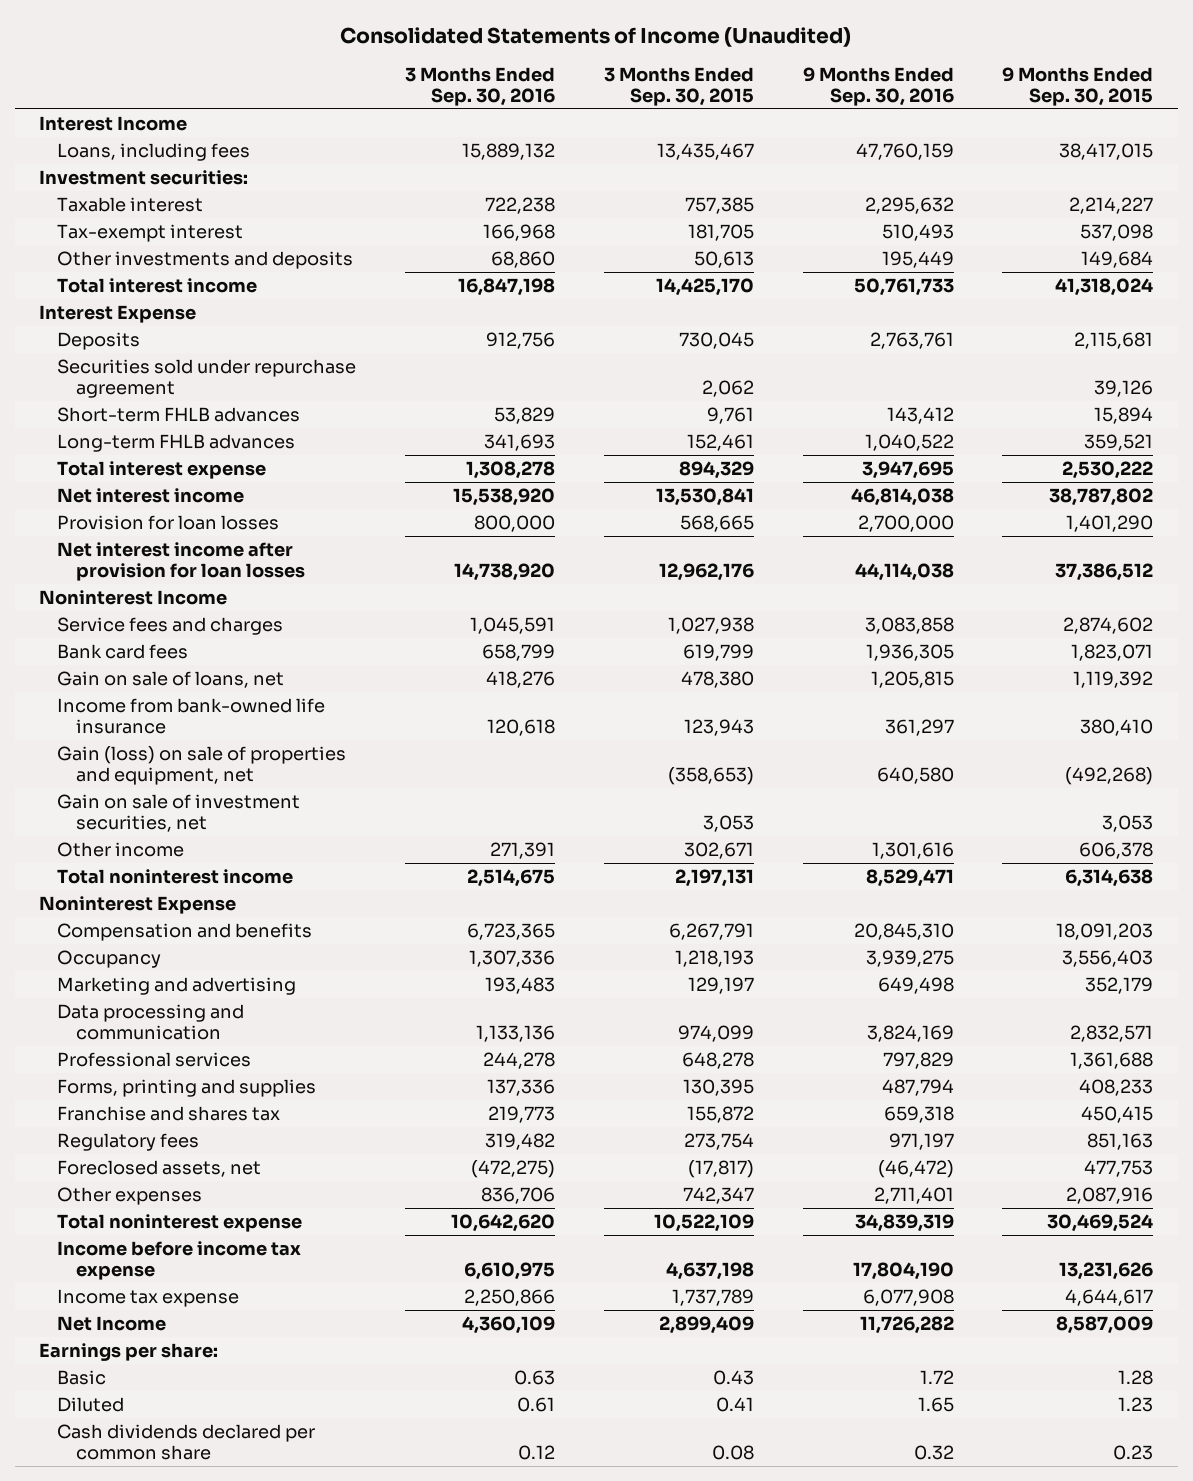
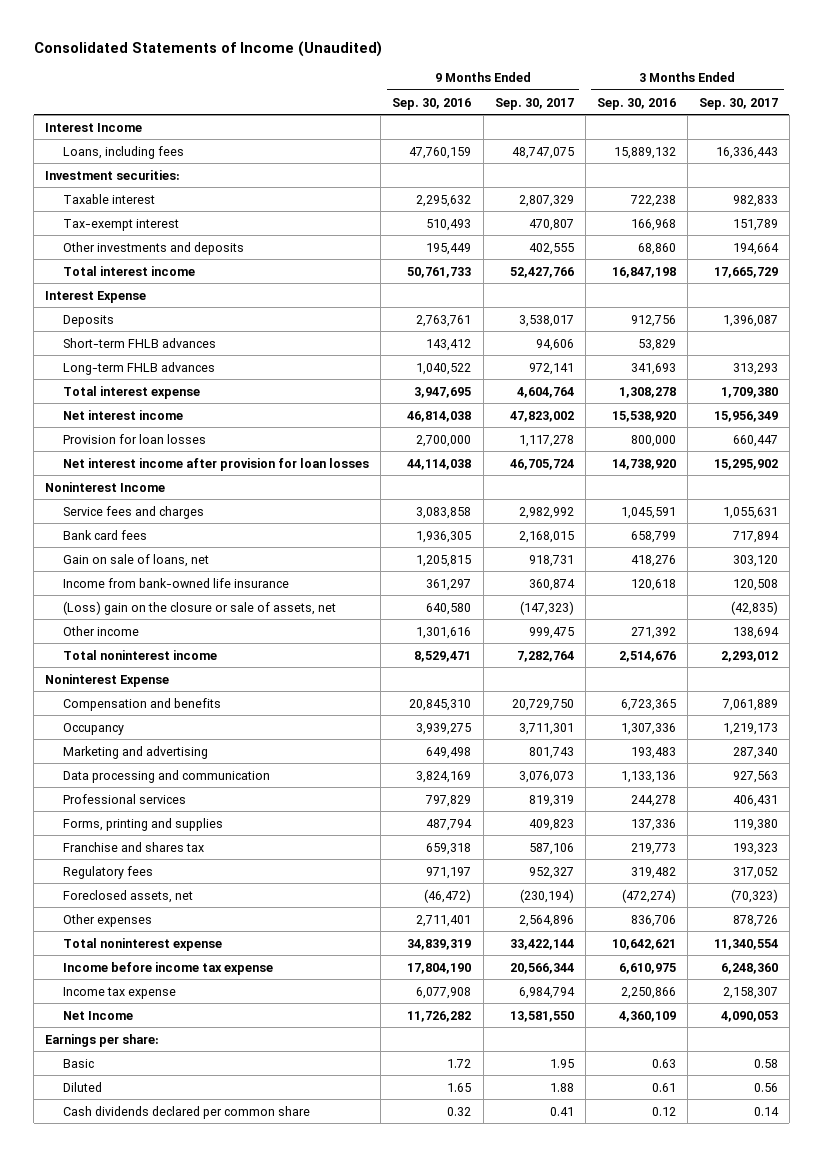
[603,66,754,106] 3 Months Ended Sep. 30, 2015 -> none
[1002,66,1154,106] 9 Months Ended Sep. 30, 2015 -> none
none -> [494,97,574,110] Sep. 30, 2017
none -> [698,97,778,110] Sep. 30, 2017
[57,359,357,399] Securities sold under repurchase agreement -> none
[57,794,301,833] Gain on sale of investment securities, net -> none
[57,746,347,786] Gain (loss) on sale of properties and equipment, net -> [63,600,337,615] (Loss) gain on the closure or sale of assets, net
[490,842,556,860] 271,391 -> [630,626,676,639] 271,392
[467,869,556,888] 2,514,675 -> [618,650,676,662] 2,514,676
[471,1160,556,1179] (472,275) -> [621,888,676,903] (472,274)
[451,1214,556,1233] 10,642,620 -> [611,938,676,950] 10,642,621

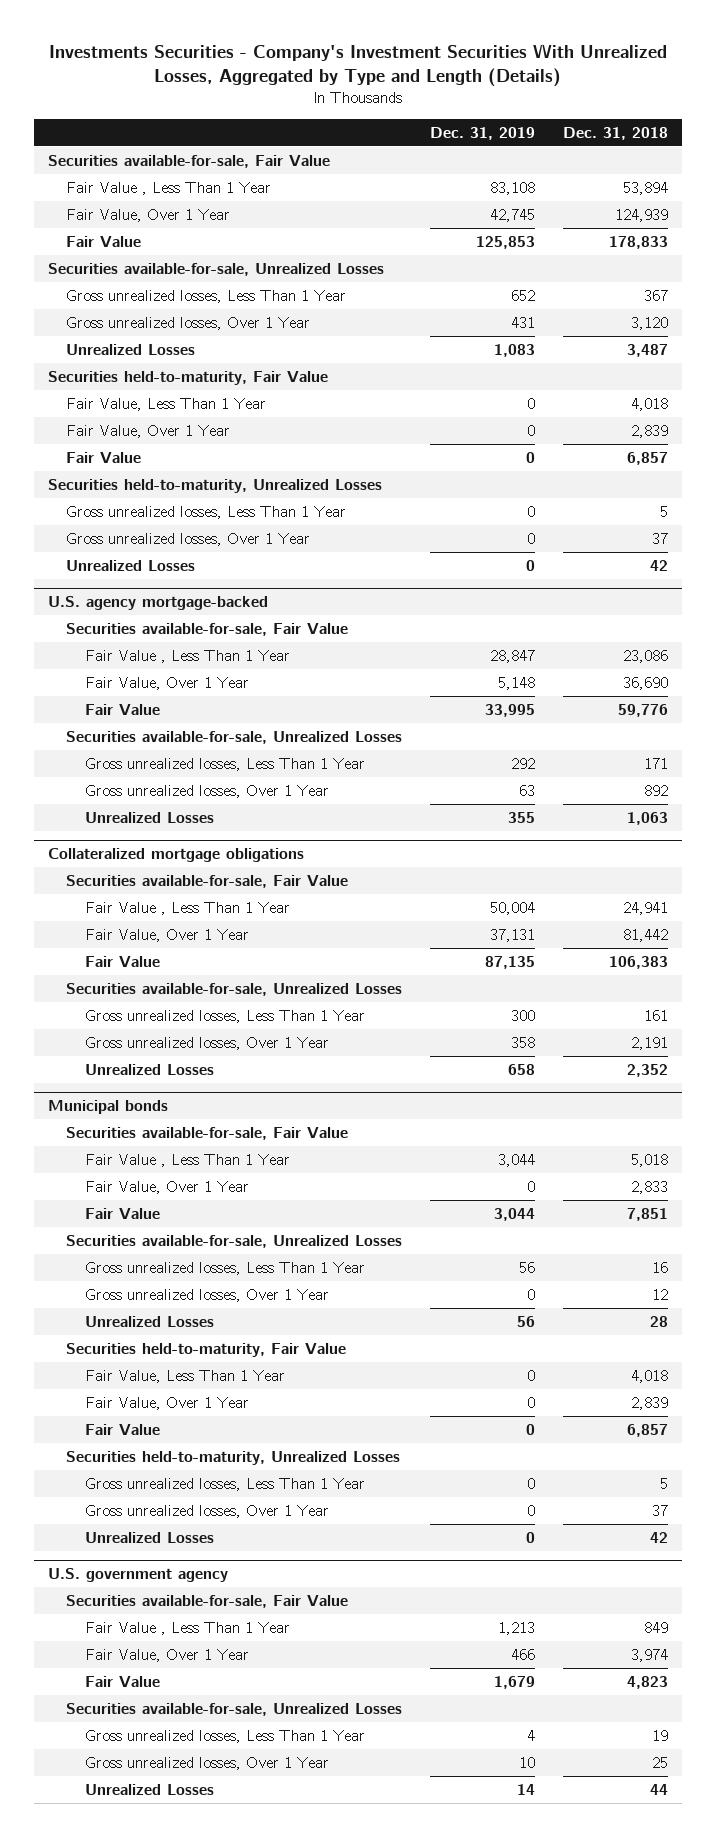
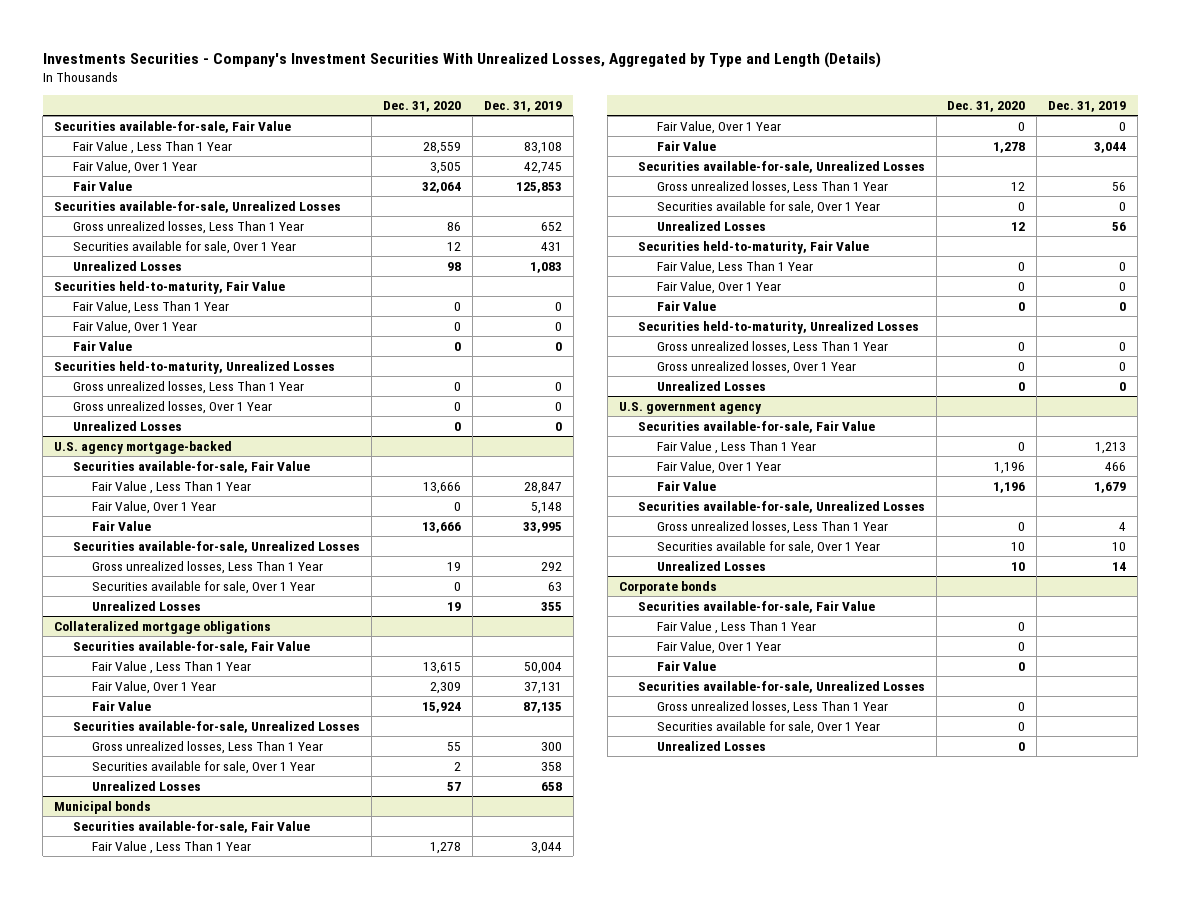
[562,126,668,140] Dec. 31, 2018 -> none
none -> [382,101,461,113] Dec. 31, 2020
[66,316,311,330] Gross unrealized losses, Over 1 Year -> [73,240,297,254] Securities available for sale, Over 1 Year
[84,784,329,798] Gross unrealized losses, Over 1 Year -> [92,580,316,594] Securities available for sale, Over 1 Year
[84,1036,329,1050] Gross unrealized losses, Over 1 Year -> [92,760,316,774] Securities available for sale, Over 1 Year
[84,1288,329,1302] Gross unrealized losses, Over 1 Year -> [656,200,880,214] Securities available for sale, Over 1 Year
[84,1756,329,1770] Gross unrealized losses, Over 1 Year -> [656,540,880,554] Securities available for sale, Over 1 Year
none -> [618,580,717,594] Corporate bonds
none -> [637,600,875,613] Securities available-for-sale, Fair Value
none -> [656,620,816,634] Fair Value , Less Than 1 Year
none -> [656,640,781,654] Fair Value, Over 1 Year
none -> [656,660,716,671] Fair Value
none -> [637,680,925,693] Securities available-for-sale, Unrealized Losses
none -> [656,700,888,714] Gross unrealized losses, Less Than 1 Year
none -> [656,720,880,734] Securities available for sale, Over 1 Year
none -> [656,740,766,751] Unrealized Losses

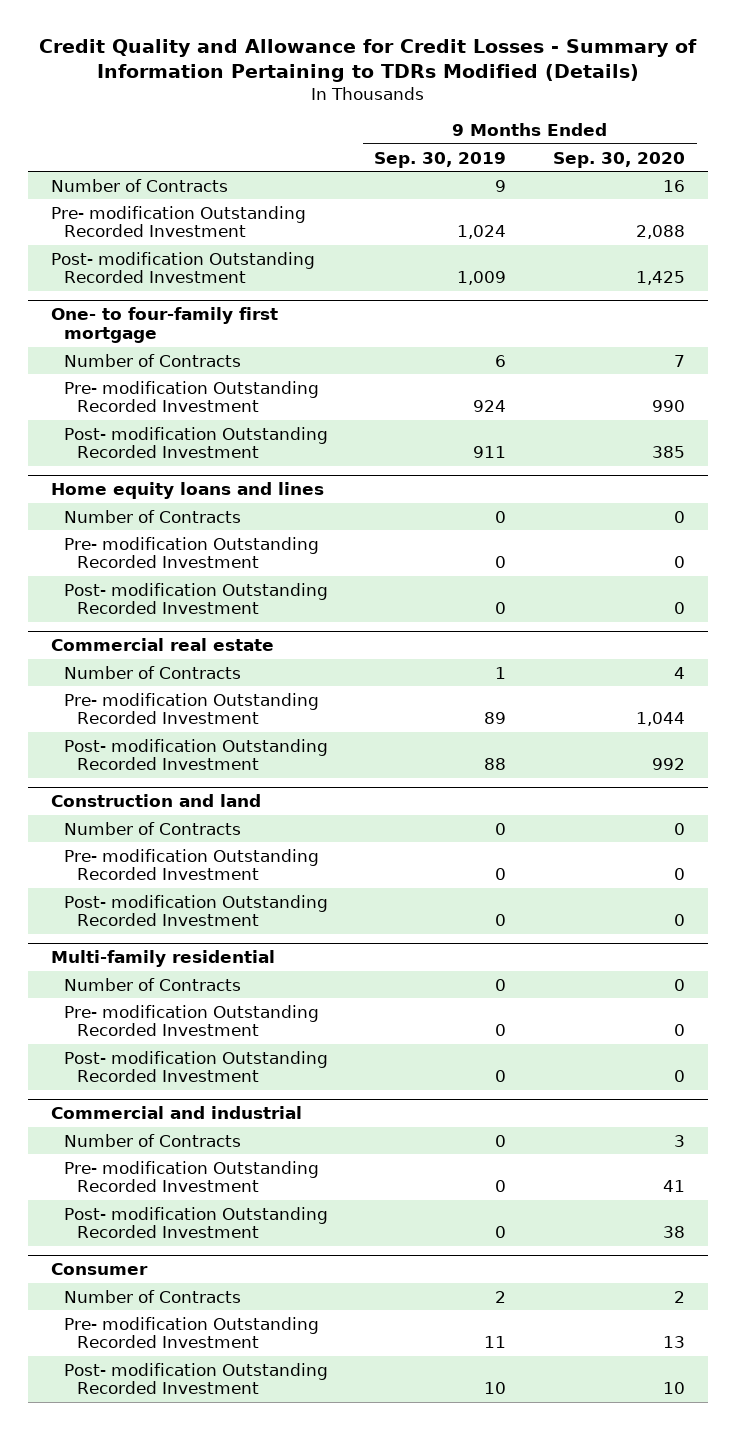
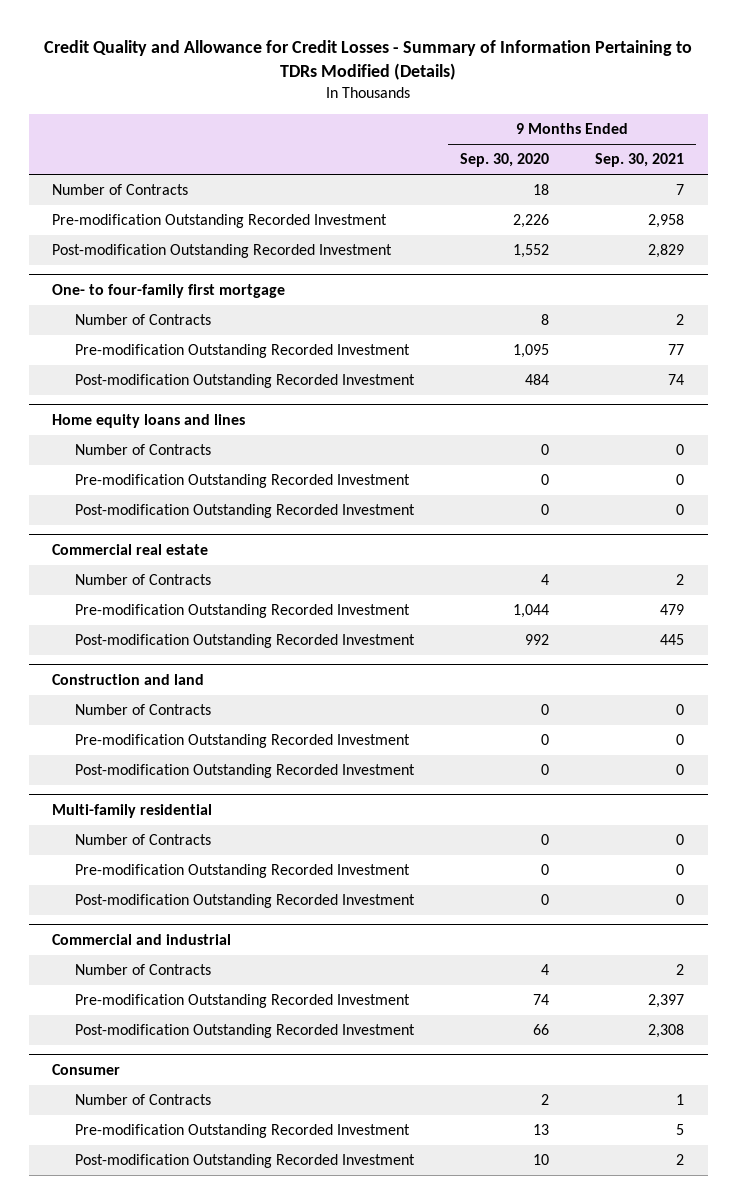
[374,151,507,168] Sep. 30, 2019 -> none
none -> [595,153,685,168] Sep. 30, 2021
[662,179,685,192] 16 -> [533,184,550,196] 18
[50,205,306,238] Pre- modification Outstanding Recorded Investment -> [51,214,387,229] Pre-modification Outstanding Recorded Investment
[635,225,685,240] 2,088 -> [513,214,550,229] 2,226
[50,251,315,284] Post- modification Outstanding Recorded Investment -> [51,244,392,259] Post-modification Outstanding Recorded Investment
[635,271,685,286] 1,425 -> [513,244,550,259] 1,552
[673,354,685,367] 7 -> [541,314,550,326] 8
[63,380,319,413] Pre- modification Outstanding Recorded Investment -> [74,344,410,359] Pre-modification Outstanding Recorded Investment
[651,400,685,413] 990 -> [513,344,550,359] 1,095
[63,426,328,459] Post- modification Outstanding Recorded Investment -> [74,374,415,389] Post-modification Outstanding Recorded Investment
[651,446,685,459] 385 -> [525,374,550,386] 484
[63,536,319,569] Pre- modification Outstanding Recorded Investment -> [74,474,410,489] Pre-modification Outstanding Recorded Investment
[63,582,328,615] Post- modification Outstanding Recorded Investment -> [74,504,415,519] Post-modification Outstanding Recorded Investment
[63,692,319,725] Pre- modification Outstanding Recorded Investment -> [74,604,410,619] Pre-modification Outstanding Recorded Investment
[63,738,328,771] Post- modification Outstanding Recorded Investment -> [74,634,415,649] Post-modification Outstanding Recorded Investment
[63,848,319,881] Pre- modification Outstanding Recorded Investment -> [74,734,410,749] Pre-modification Outstanding Recorded Investment
[63,894,328,927] Post- modification Outstanding Recorded Investment -> [74,764,415,779] Post-modification Outstanding Recorded Investment
[63,1004,319,1037] Pre- modification Outstanding Recorded Investment -> [74,864,410,879] Pre-modification Outstanding Recorded Investment
[63,1050,328,1083] Post- modification Outstanding Recorded Investment -> [74,894,415,909] Post-modification Outstanding Recorded Investment
[673,1134,685,1147] 3 -> [541,964,550,976] 4
[63,1160,319,1193] Pre- modification Outstanding Recorded Investment -> [74,994,410,1009] Pre-modification Outstanding Recorded Investment
[662,1180,685,1193] 41 -> [533,994,550,1006] 74
[63,1206,328,1239] Post- modification Outstanding Recorded Investment -> [74,1024,415,1039] Post-modification Outstanding Recorded Investment
[662,1226,685,1239] 38 -> [533,1024,550,1036] 66
[63,1316,319,1349] Pre- modification Outstanding Recorded Investment -> [74,1124,410,1139] Pre-modification Outstanding Recorded Investment
[63,1362,328,1395] Post- modification Outstanding Recorded Investment -> [74,1154,415,1169] Post-modification Outstanding Recorded Investment

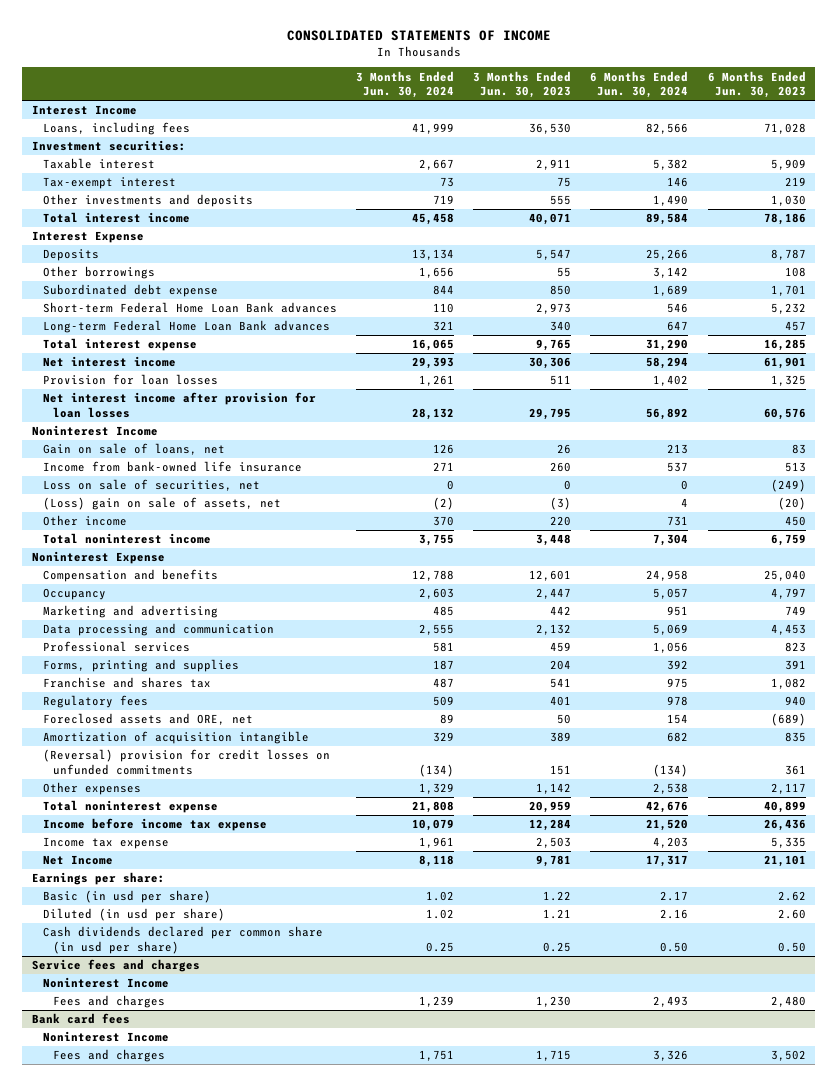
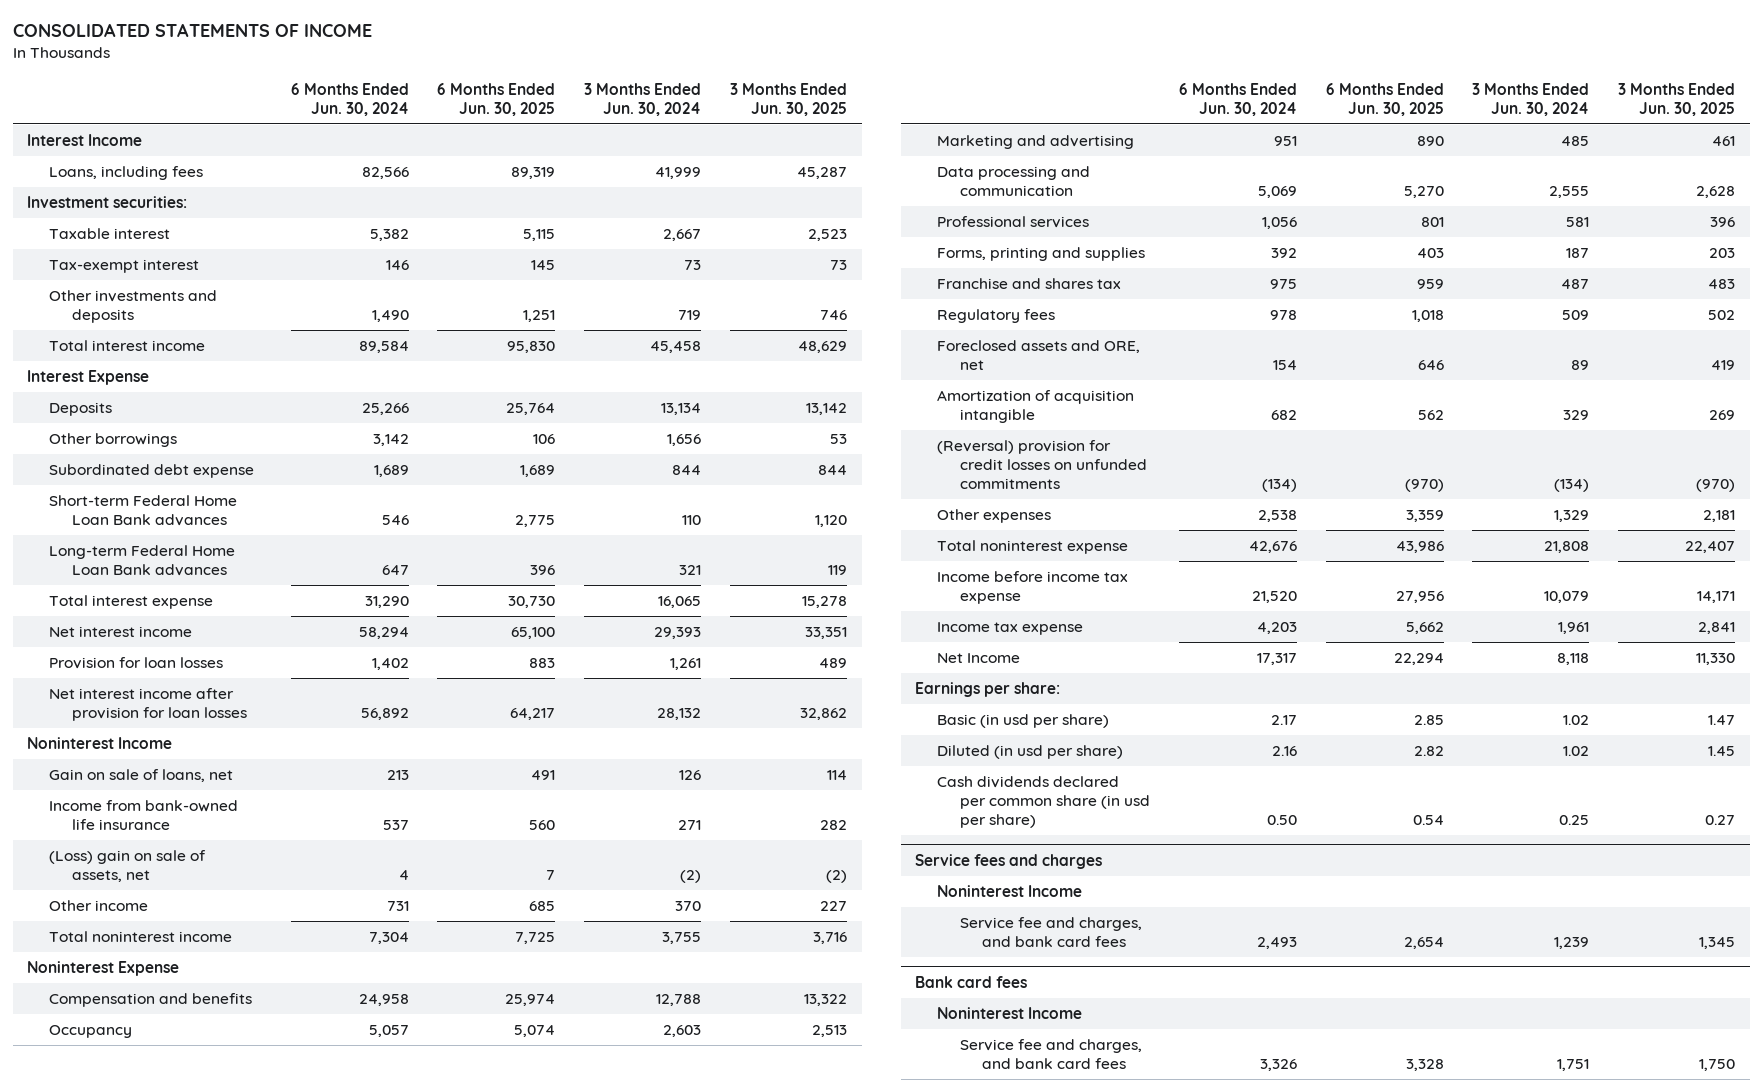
[473,70,572,99] 3 Months Ended Jun. 30, 2023 -> none
[707,70,806,99] 6 Months Ended Jun. 30, 2023 -> none
none -> [437,82,556,116] 6 Months Ended Jun. 30, 2025
none -> [730,82,848,116] 3 Months Ended Jun. 30, 2025
[42,479,260,492] Loss on sale of securities, net -> none
[53,995,166,1009] Fees and charges -> [959,917,1142,948] Service fee and charges, and bank card fees
[53,1049,166,1063] Fees and charges -> [959,1039,1142,1070] Service fee and charges, and bank card fees

